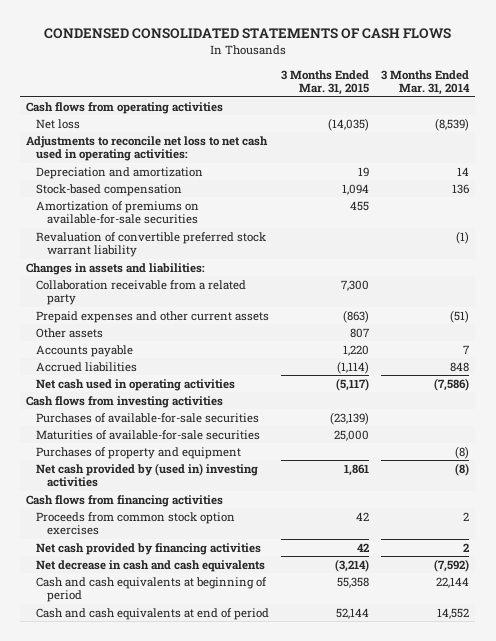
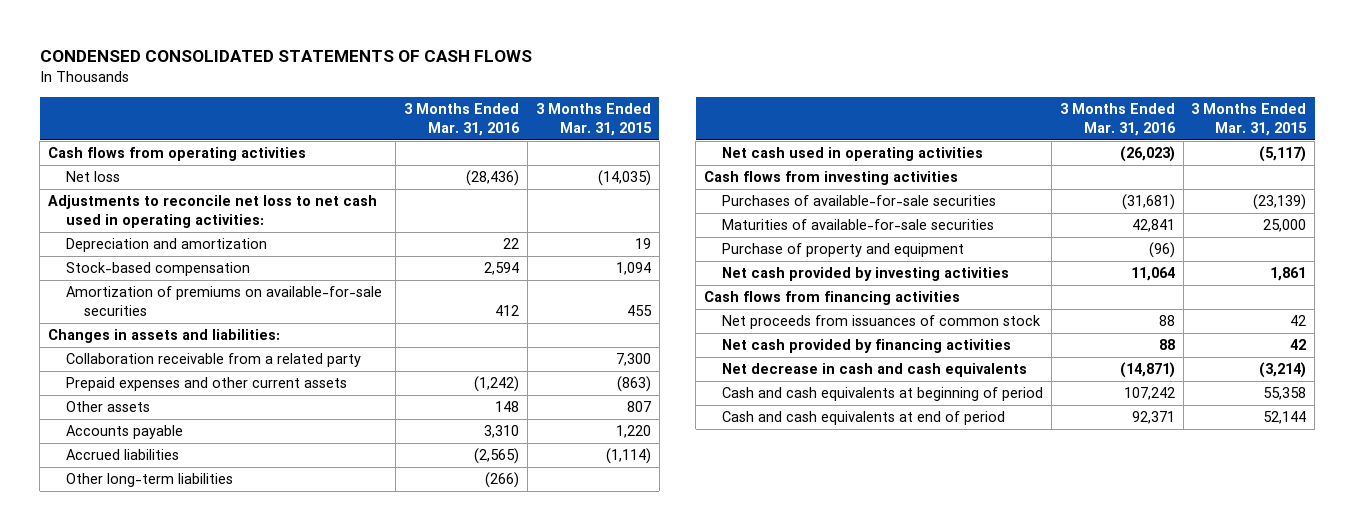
[381,69,471,96] 3 Months Ended Mar. 31, 2014 -> none
none -> [403,103,520,136] 3 Months Ended Mar. 31, 2016
[36,231,267,258] Revaluation of convertible preferred stock warrant liability -> none
none -> [65,473,233,488] Other long-term liabilities
[36,446,242,459] Purchases of property and equipment -> [721,243,964,258] Purchase of property and equipment
[36,462,259,488] Net cash provided by (used in) investing activities -> [721,267,1009,282] Net cash provided by investing activities
[36,511,236,536] Proceeds from common stock option exercises -> [721,315,1041,330] Net proceeds from issuances of common stock

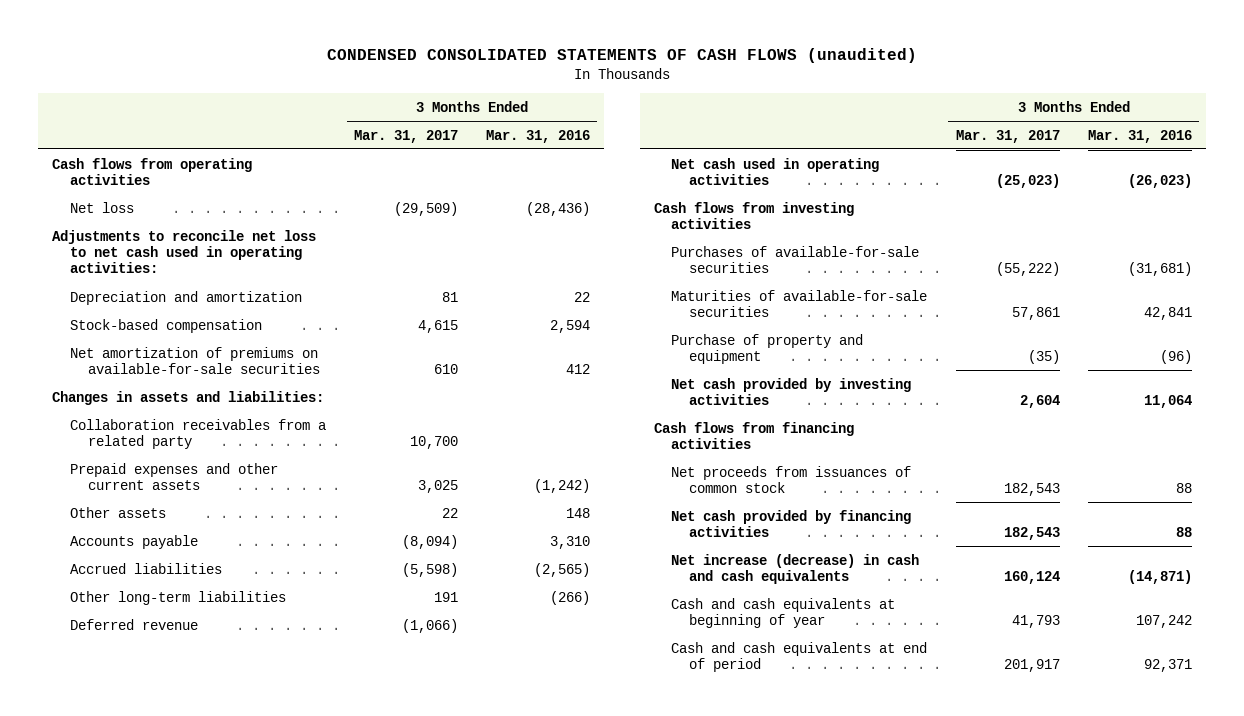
[39,50,532,63] CONDENSED CONSOLIDATED STATEMENTS OF CASH FLOWS -> [327,48,918,64] CONDENSED CONSOLIDATED STATEMENTS OF CASH FLOWS (unaudited)
[535,103,652,136] 3 Months Ended Mar. 31, 2015 -> none
none -> [354,129,459,143] Mar. 31, 2017
[65,286,382,316] Amortization of premiums on available-for-sale securities -> [70,346,320,374] Net amortization of premiums on available-for-sale securities
[65,353,361,368] Collaboration receivable from a related party -> [70,418,327,449] Collaboration receivables from a related party
none -> [70,618,199,630] Deferred revenue
[721,363,1027,378] Net decrease in cash and cash equivalents -> [671,553,920,584] Net increase (decrease) in cash and cash equivalents
[721,387,1043,402] Cash and cash equivalents at beginning of period -> [671,597,896,628] Cash and cash equivalents at beginning of year

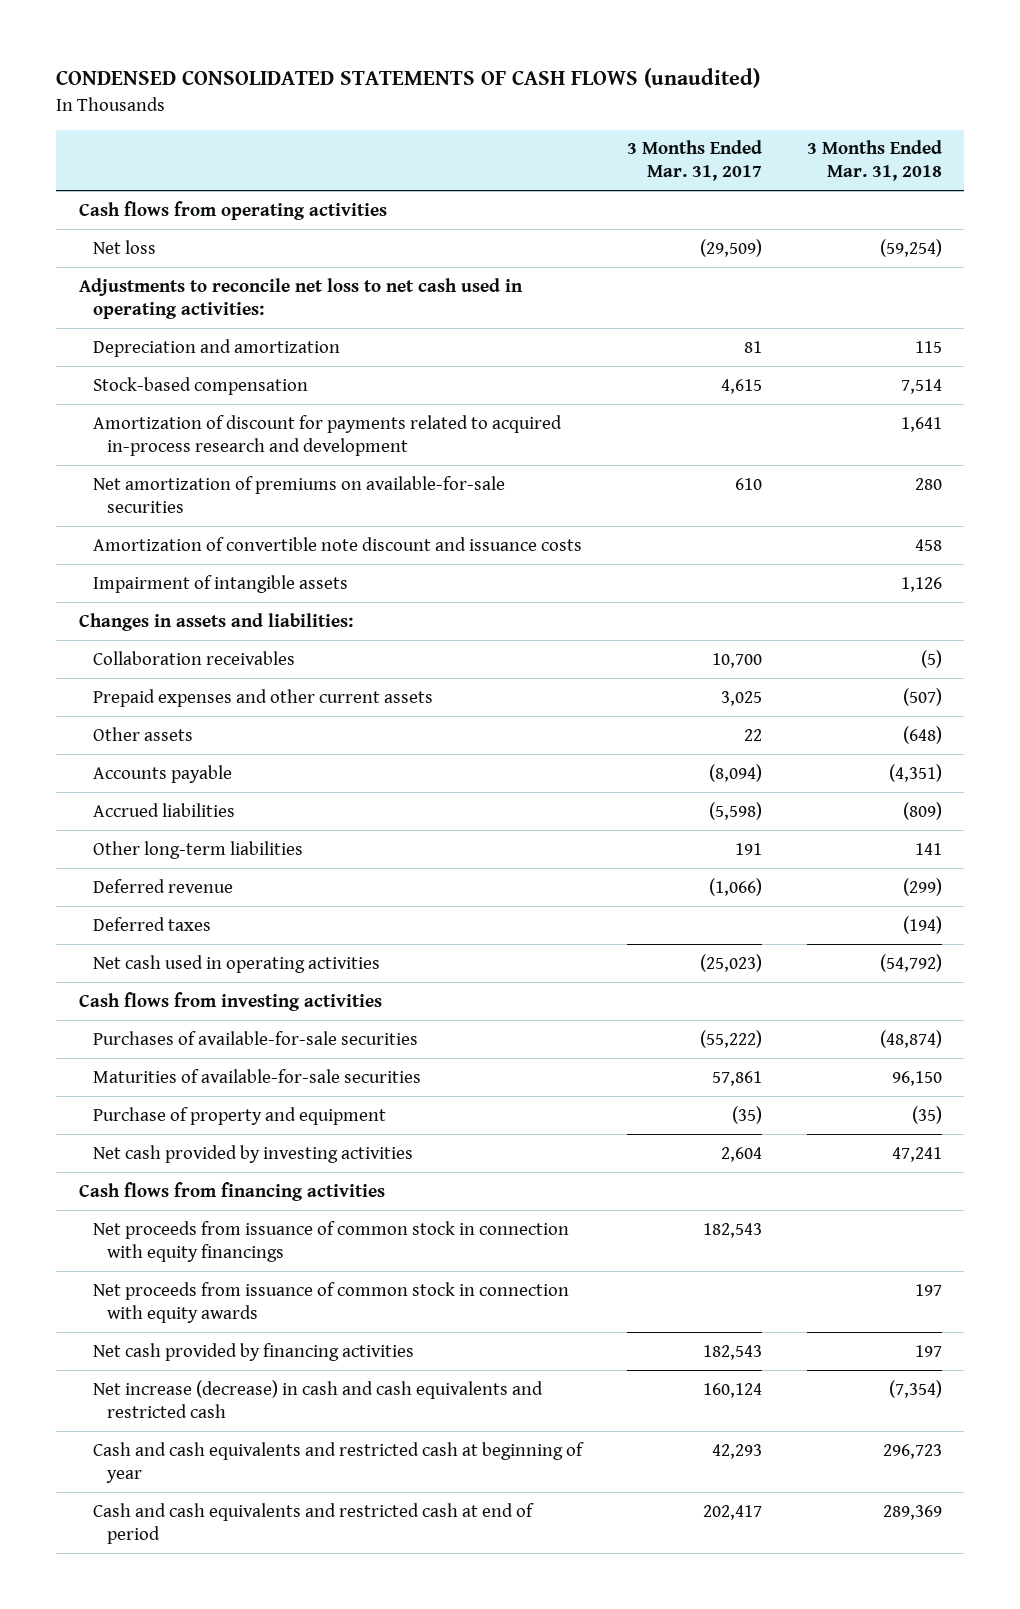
[486,129,591,143] Mar. 31, 2016 -> none
none -> [806,140,942,182] 3 Months Ended Mar. 31, 2018
none -> [92,414,562,456] Amortization of discount for payments related to acquired in-process research and development
none -> [92,536,582,551] Amortization of convertible note discount and issuance costs
none -> [92,574,348,593] Impairment of intangible assets
[70,418,327,449] Collaboration receivables from a related party -> none
none -> [92,650,295,665] Collaboration receivables
none -> [92,916,211,931] Deferred taxes
[671,465,912,493] Net proceeds from issuances of common stock -> [92,1220,569,1262] Net proceeds from issuance of common stock in connection with equity financings
none -> [92,1281,569,1323] Net proceeds from issuance of common stock in connection with equity awards
[671,553,920,584] Net increase (decrease) in cash and cash equivalents -> [92,1379,543,1418] Net increase (decrease) in cash and cash equivalents and restricted cash
[671,597,896,628] Cash and cash equivalents at beginning of year -> [92,1441,584,1483] Cash and cash equivalents and restricted cash at beginning of year
[1011,614,1060,628] 41,793 -> [711,1443,762,1459] 42,293
[671,641,928,672] Cash and cash equivalents at end of period -> [92,1502,534,1544] Cash and cash equivalents and restricted cash at end of period
[1003,658,1060,672] 201,917 -> [702,1504,762,1520] 202,417

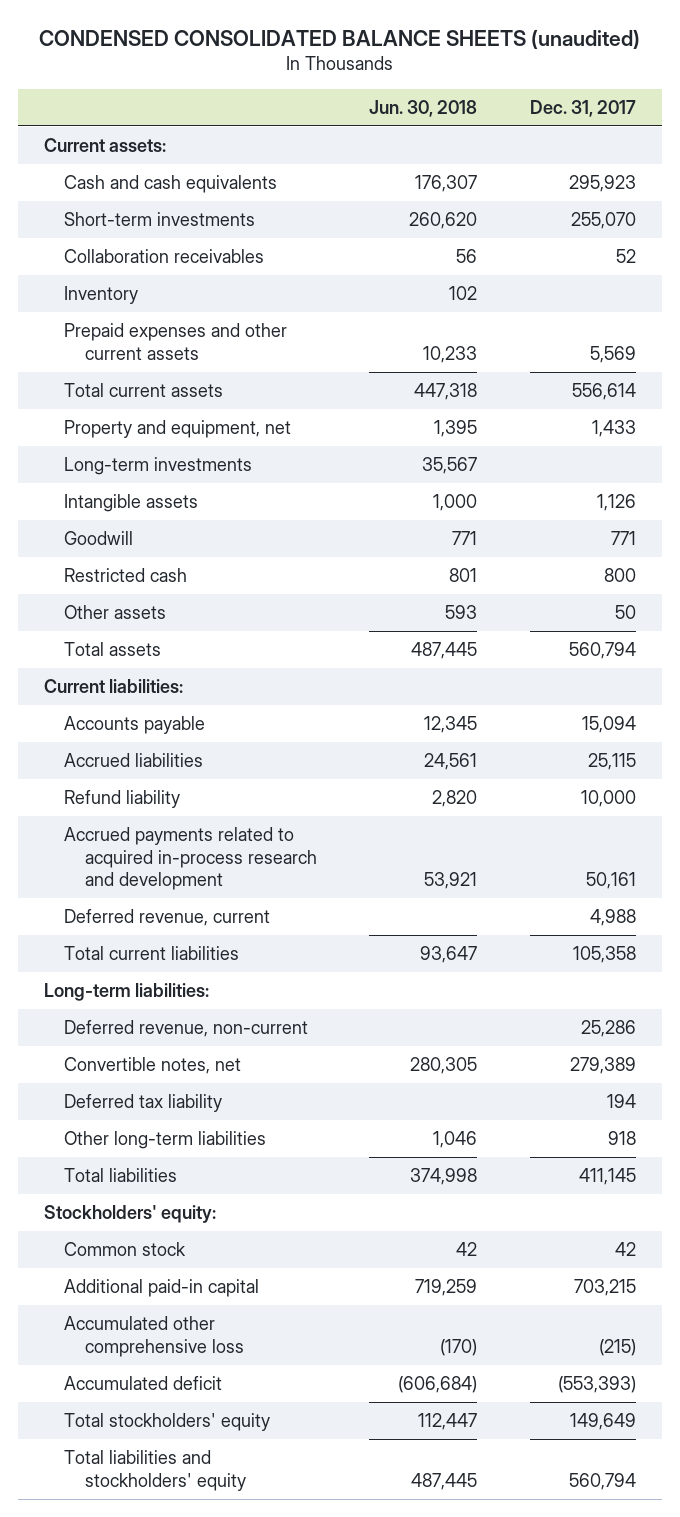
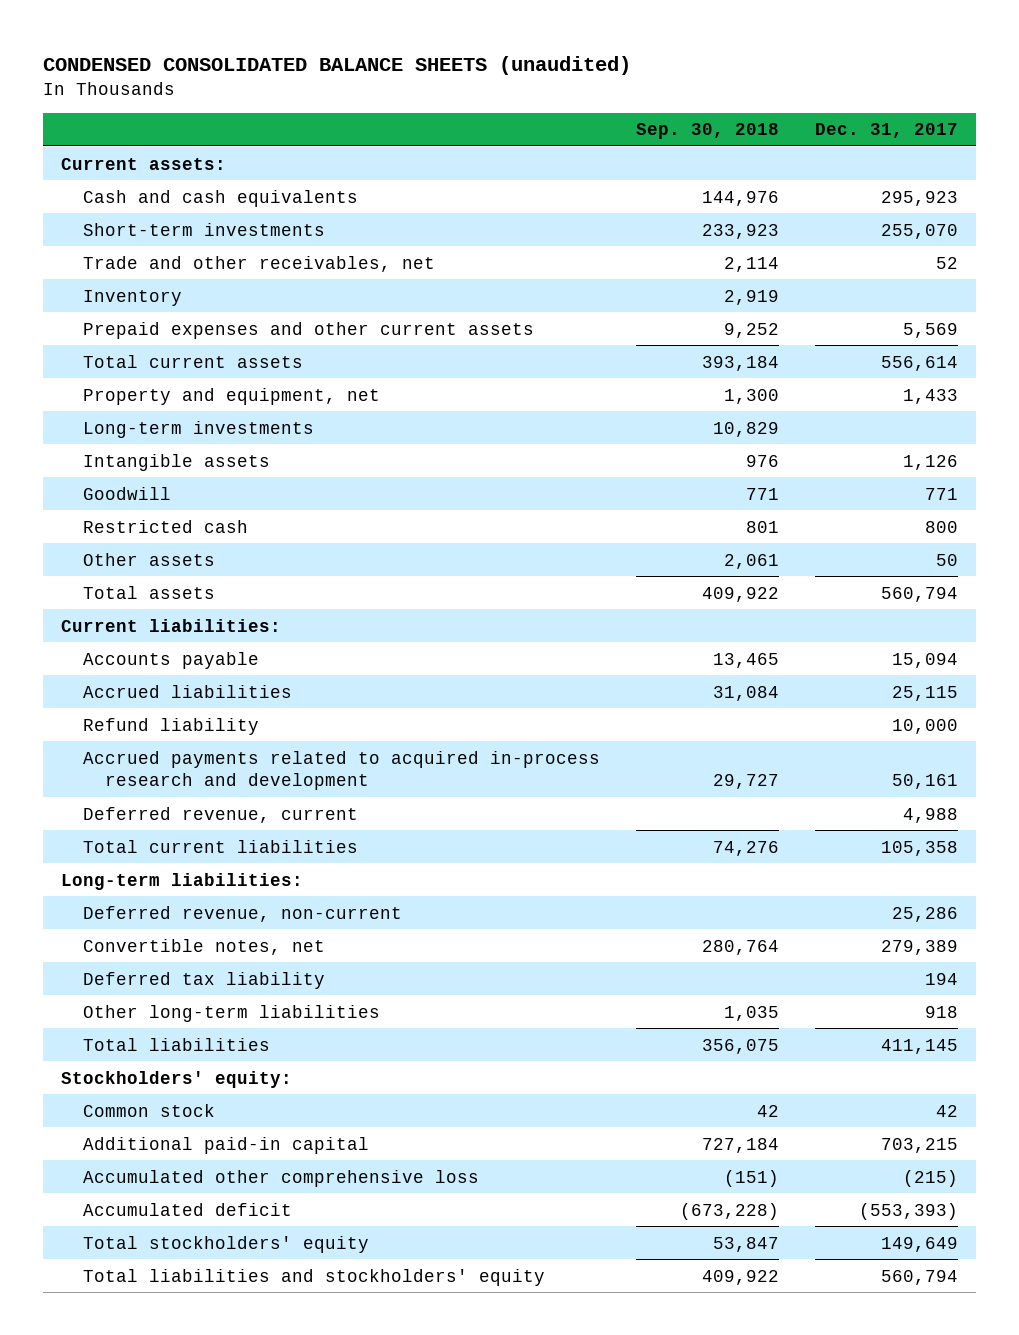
[369,99,478,117] Jun. 30, 2018 -> none
none -> [636,123,780,140] Sep. 30, 2018
[64,249,265,264] Collaboration receivables -> none
none -> [83,255,436,272] Trade and other receivables, net

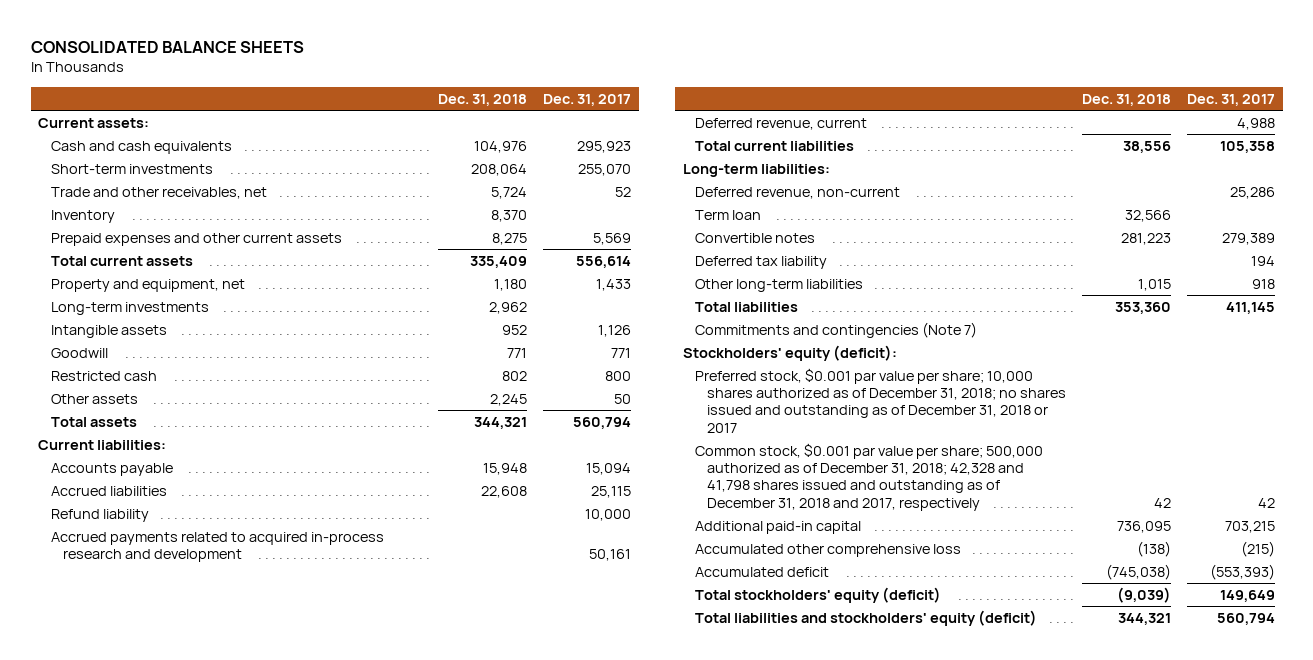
[43,55,632,75] CONDENSED CONSOLIDATED BALANCE SHEETS (unaudited) -> [30,40,304,53] CONSOLIDATED BALANCE SHEETS
[636,123,780,140] Sep. 30, 2018 -> none
none -> [438,93,528,106] Dec. 31, 2018
none -> [694,209,761,220] Term loan
[83,938,326,955] Convertible notes, net -> [694,232,815,243] Convertible notes
none -> [694,321,977,338] Commitments and contingencies (Note 7)
[61,1070,293,1088] Stockholders' equity: -> [682,344,897,361] Stockholders' equity (deficit):
none -> [694,367,1067,433] Preferred stock, $0.001 par value per share; 10,000 shares authorized as of December 31, 2018; no shares issued and outstanding as of December 31, 2018 or 2017
[83,1103,216,1117] Common stock -> [694,442,1043,511] Common stock, $0.001 par value per share; 500,000 authorized as of December 31, 2018; 42,328 and 41,798 shares issued and outstanding as of December 31, 2018 and 2017, respectively
[83,1235,370,1253] Total stockholders' equity -> [694,586,941,603] Total stockholders' equity (deficit)
[83,1268,546,1286] Total liabilities and stockholders' equity -> [694,609,1037,626] Total liabilities and stockholders' equity (deficit)

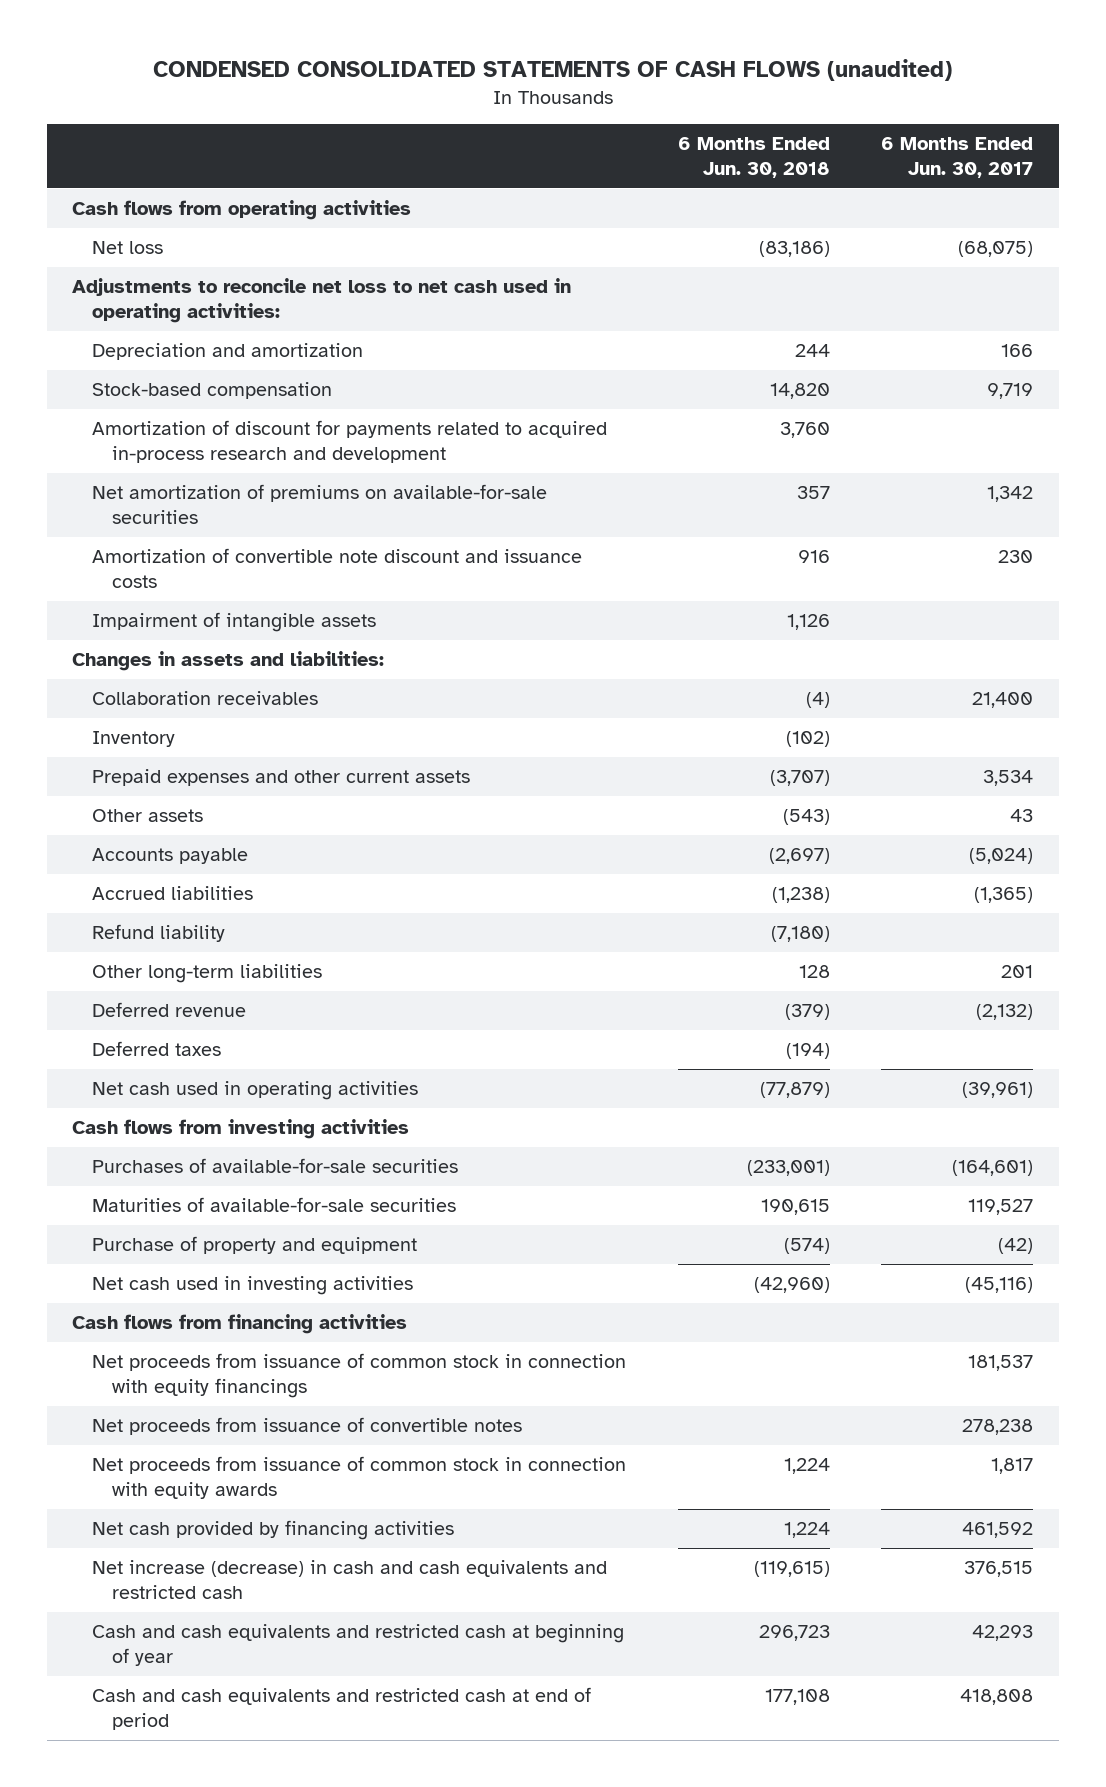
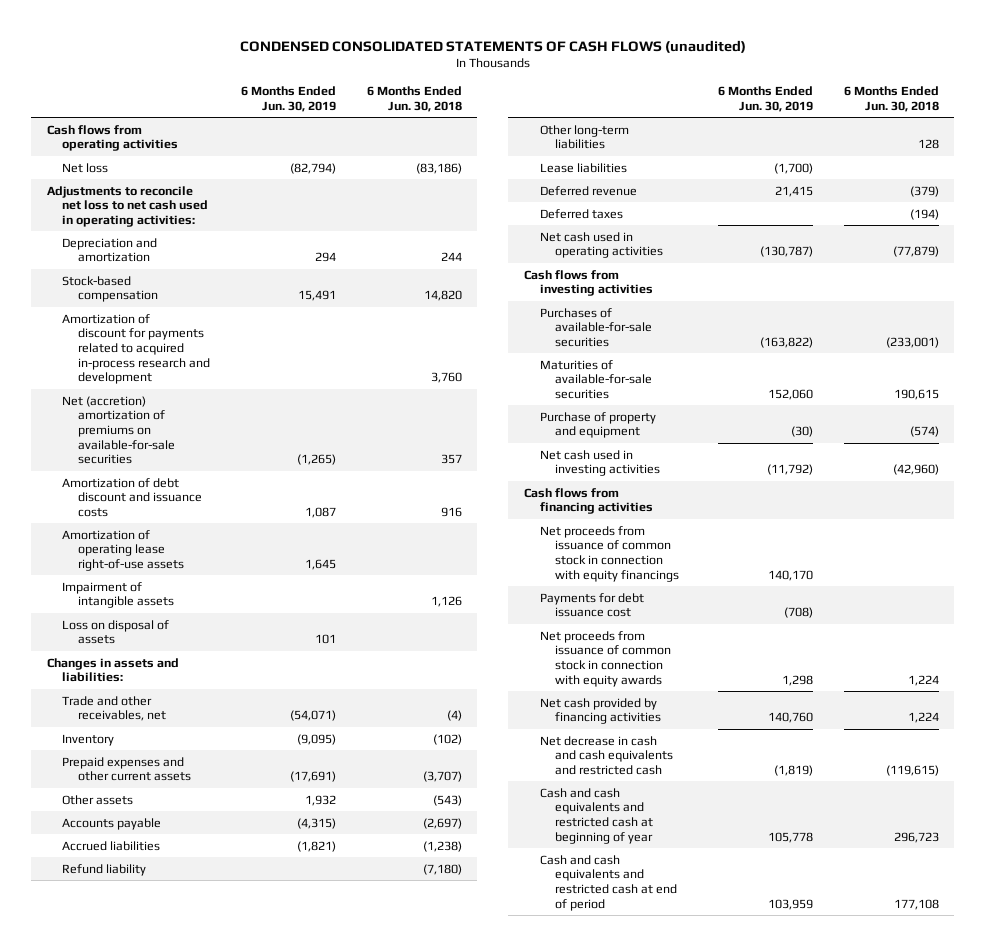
[881,136,1034,179] 6 Months Ended Jun. 30, 2017 -> none
none -> [241,86,337,112] 6 Months Ended Jun. 30, 2019
[92,484,548,525] Net amortization of premiums on available-for-sale securities -> [62,395,176,465] Net (accretion) amortization of premiums on available-for-sale securities
[92,548,583,589] Amortization of convertible note discount and issuance costs -> [62,477,203,517] Amortization of debt discount and issuance costs
none -> [62,529,185,571] Amortization of operating lease right-of-use assets
none -> [62,619,170,645] Loss on disposal of assets
[92,691,319,706] Collaboration receivables -> none
none -> [62,695,167,722] Trade and other receivables, net
none -> [539,162,627,173] Lease liabilities
[92,1417,523,1436] Net proceeds from issuance of convertible notes -> none
none -> [539,592,644,618] Payments for debt issuance cost
[92,1560,608,1600] Net increase (decrease) in cash and cash equivalents and restricted cash -> [539,735,674,775] Net decrease in cash and cash equivalents and restricted cash

